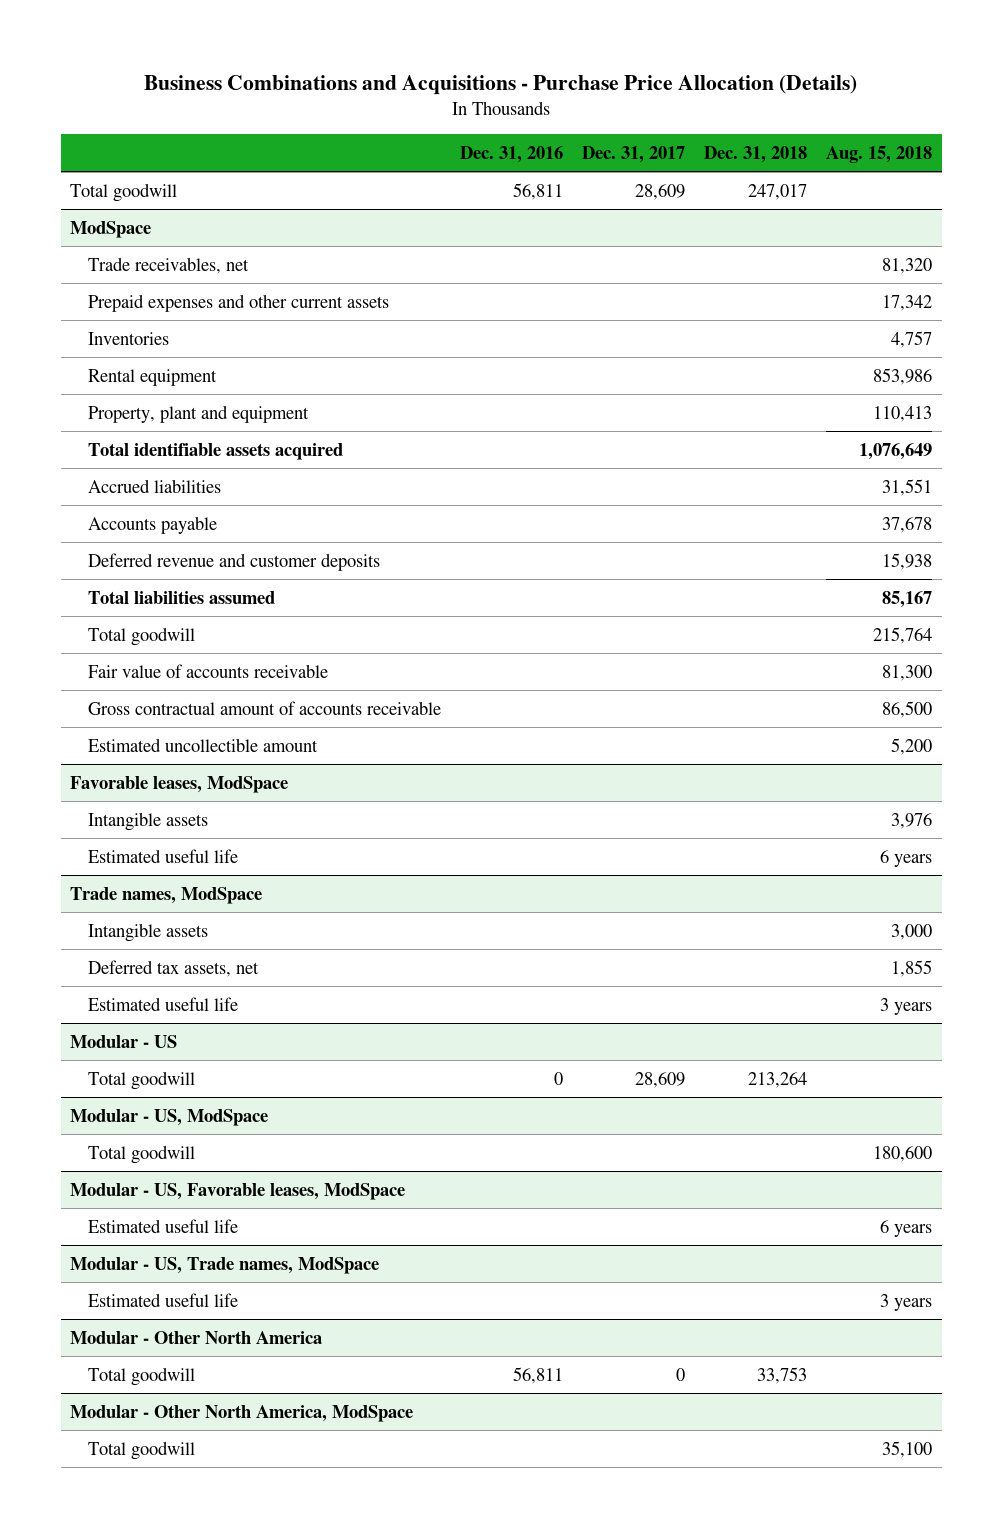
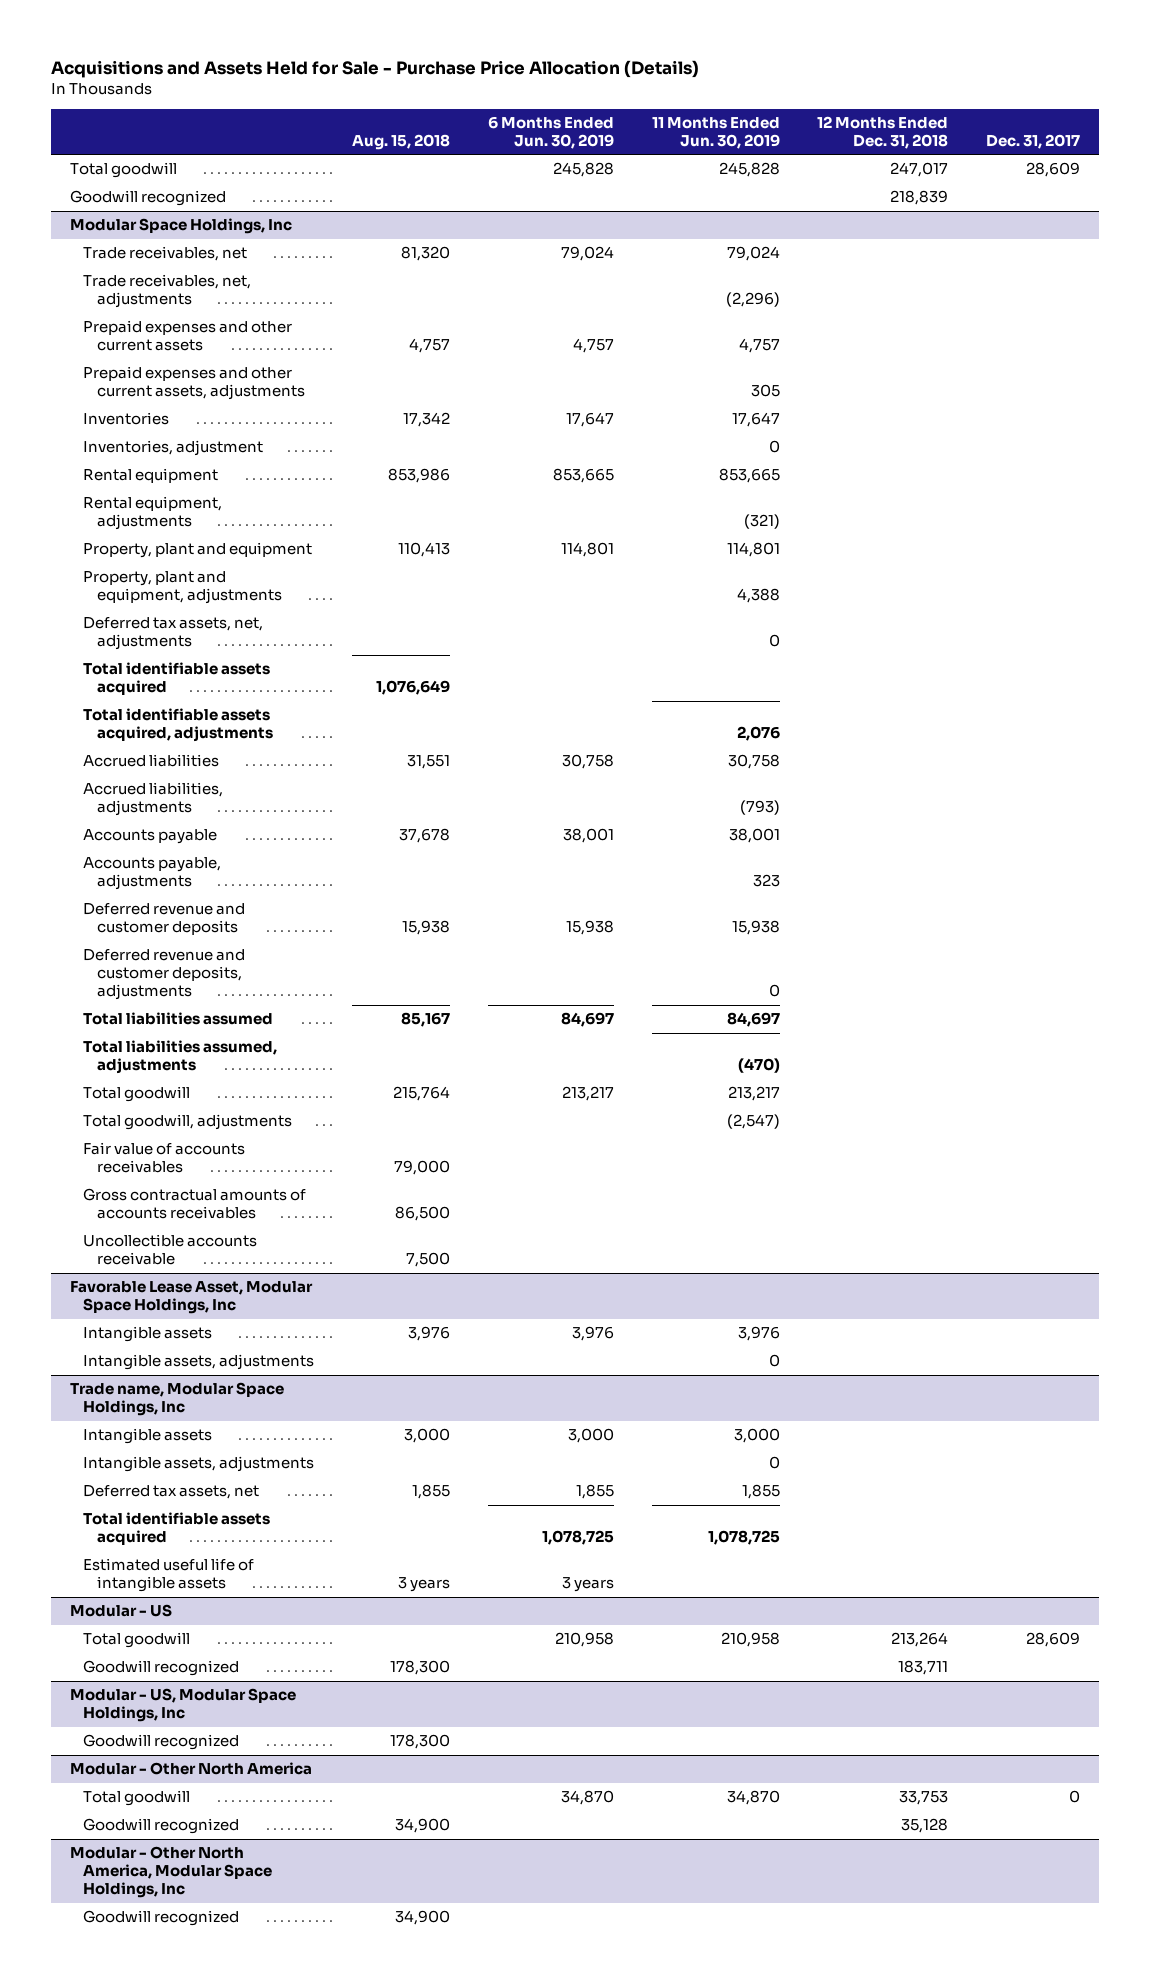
[144,74,858,95] Business Combinations and Acquisitions - Purchase Price Allocation (Details) -> [50,59,699,78] Acquisitions and Assets Held for Sale - Purchase Price Allocation (Details)
[460,145,564,163] Dec. 31, 2016 -> none
[704,145,808,163] Dec. 31, 2018 -> none
none -> [487,116,614,149] 6 Months Ended Jun. 30, 2019
none -> [651,117,780,149] 11 Months Ended Jun. 30, 2019
none -> [817,116,949,149] 12 Months Ended Dec. 31, 2018
none -> [69,190,226,207] Goodwill recognized
[70,220,152,238] ModSpace -> [69,218,292,235] Modular Space Holdings, Inc
none -> [83,274,252,309] Trade receivables, net, adjustments
[882,294,933,311] 17,342 -> [409,338,451,354] 4,757
none -> [83,366,306,401] Prepaid expenses and other current assets, adjustments
[891,330,933,348] 4,757 -> [403,412,451,428] 17,342
none -> [83,440,264,457] Inventories, adjustment
none -> [83,496,223,531] Rental equipment, adjustments
none -> [83,571,283,605] Property, plant and equipment, adjustments
none -> [83,617,264,651] Deferred tax assets, net, adjustments
none -> [83,708,274,743] Total identifiable assets acquired, adjustments
none -> [83,782,224,817] Accrued liabilities, adjustments
none -> [83,857,222,891] Accounts payable, adjustments
none -> [83,949,246,1001] Deferred revenue and customer deposits, adjustments
none -> [83,1040,278,1075] Total liabilities assumed, adjustments
none -> [83,1114,293,1131] Total goodwill, adjustments
[88,663,329,678] Fair value of accounts receivable -> [83,1142,246,1174] Fair value of accounts receivables
[882,664,933,681] 81,300 -> [394,1160,451,1176] 79,000
[88,700,442,715] Gross contractual amount of accounts receivable -> [83,1188,307,1220] Gross contractual amounts of accounts receivables
[88,737,319,752] Estimated uncollectible amount -> [83,1234,258,1266] Uncollectible accounts receivable
[891,737,933,755] 5,200 -> [406,1252,451,1268] 7,500
[70,775,289,793] Favorable leases, ModSpace -> [69,1281,313,1315] Favorable Lease Asset, Modular Space Holdings, Inc
[88,848,239,863] Estimated useful life -> none
none -> [83,1354,315,1371] Intangible assets, adjustments
[70,886,263,904] Trade names, ModSpace -> [69,1382,284,1417] Trade name, Modular Space Holdings, Inc
none -> [83,1456,315,1473] Intangible assets, adjustments
none -> [83,1512,271,1546] Total identifiable assets acquired
[88,996,239,1011] Estimated useful life -> [83,1558,255,1593] Estimated useful life of intangible assets
[70,1108,269,1126] Modular - US, ModSpace -> none
[88,1144,196,1164] Total goodwill -> none
[70,1182,406,1200] Modular - US, Favorable leases, ModSpace -> none
[88,1218,239,1233] Estimated useful life -> none
[70,1256,380,1274] Modular - US, Trade names, ModSpace -> none
[88,1292,239,1307] Estimated useful life -> none
none -> [83,1660,240,1677] Goodwill recognized
none -> [69,1688,296,1723] Modular - US, Modular Space Holdings, Inc
none -> [83,1734,240,1751] Goodwill recognized
[88,1440,196,1460] Total goodwill -> none
none -> [83,1818,240,1835] Goodwill recognized
[70,1404,414,1422] Modular - Other North America, ModSpace -> [69,1846,273,1899] Modular - Other North America, Modular Space Holdings, Inc
none -> [83,1910,240,1927] Goodwill recognized

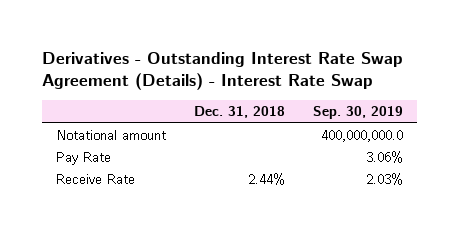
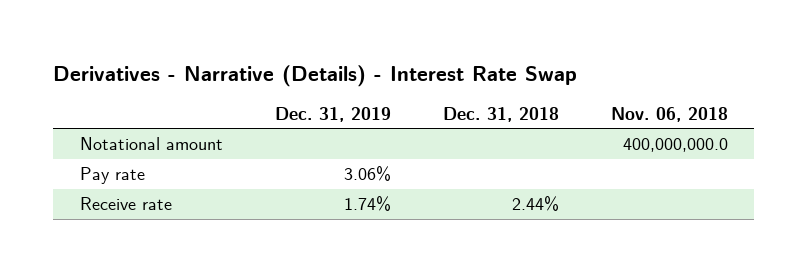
[41,52,403,91] Derivatives - Outstanding Interest Rate Swap Agreement (Details) - Interest Rate Swap -> [53,64,578,87] Derivatives - Narrative (Details) - Interest Rate Swap
[313,106,404,120] Sep. 30, 2019 -> none
none -> [274,106,391,122] Dec. 31, 2019
none -> [610,106,728,122] Nov. 06, 2018
[56,151,112,165] Pay Rate -> [79,166,145,184] Pay rate
[56,173,136,184] Receive Rate -> [79,196,172,210] Receive rate

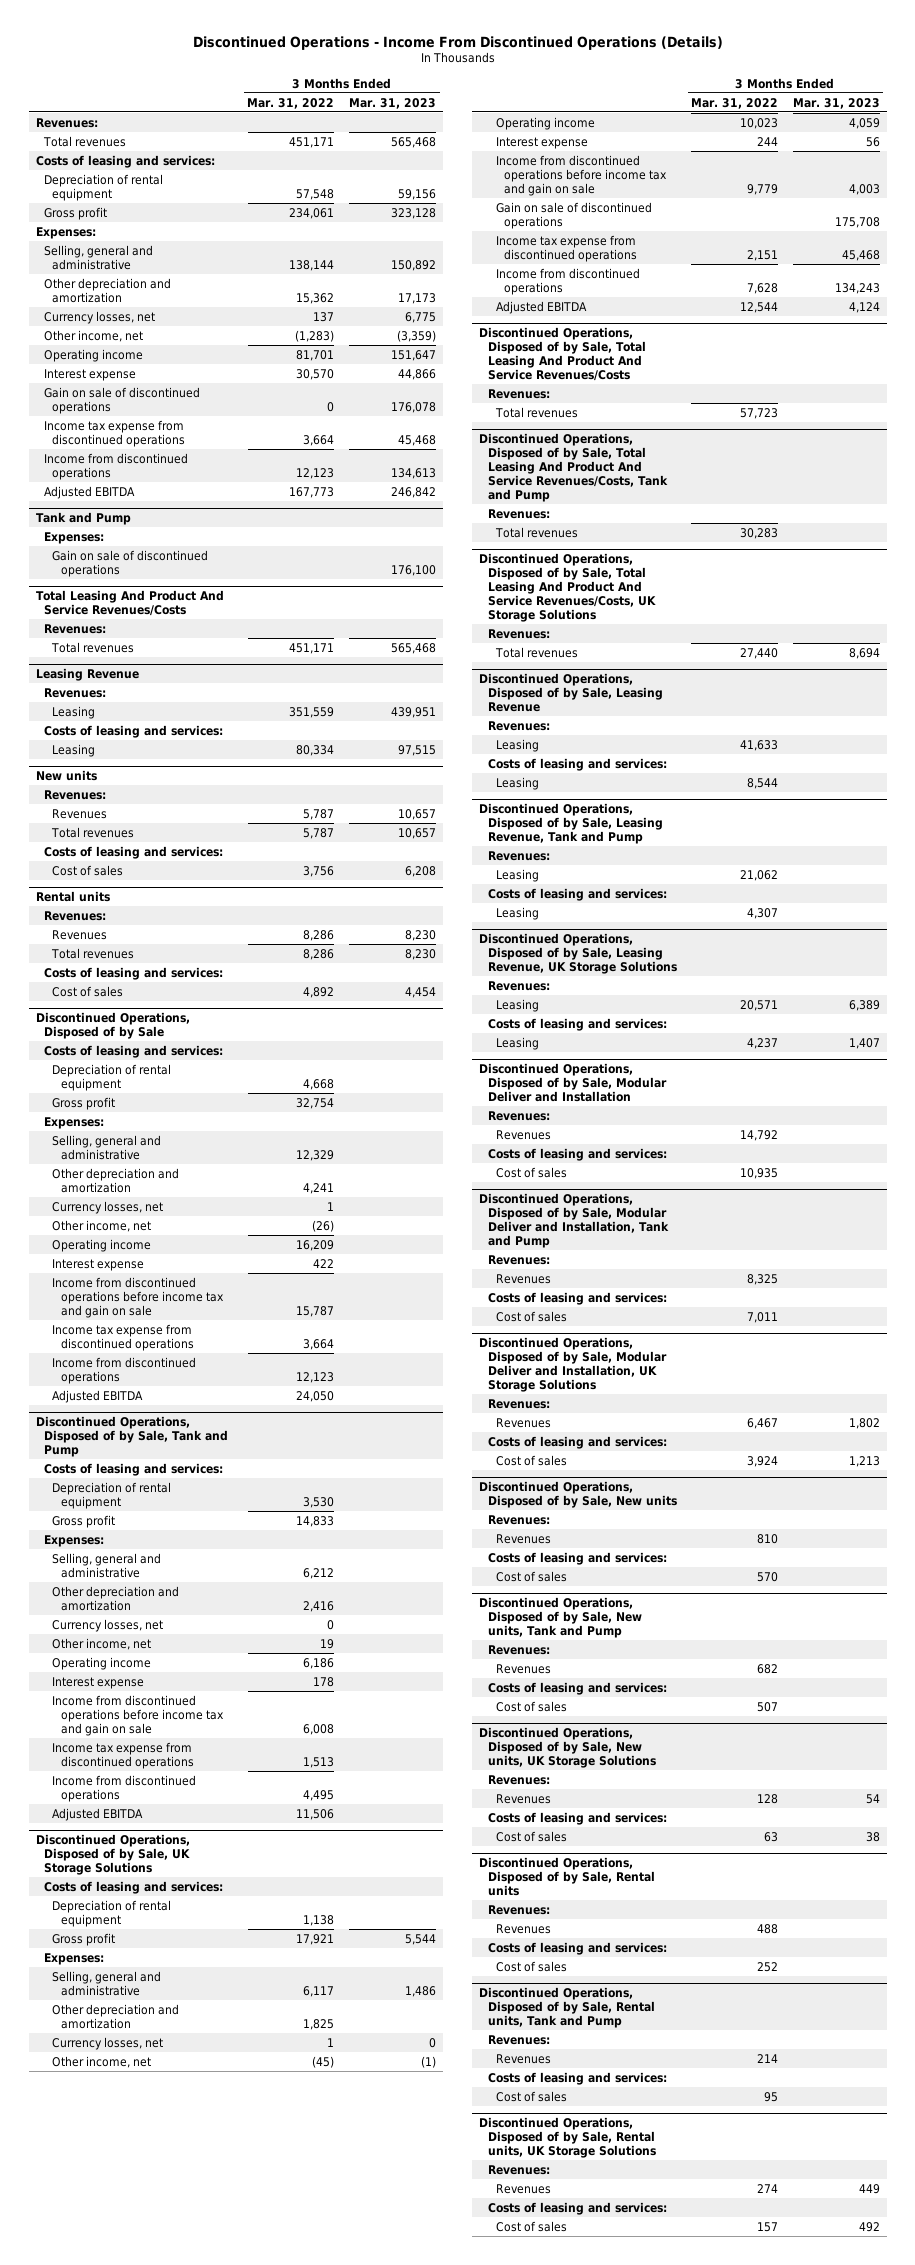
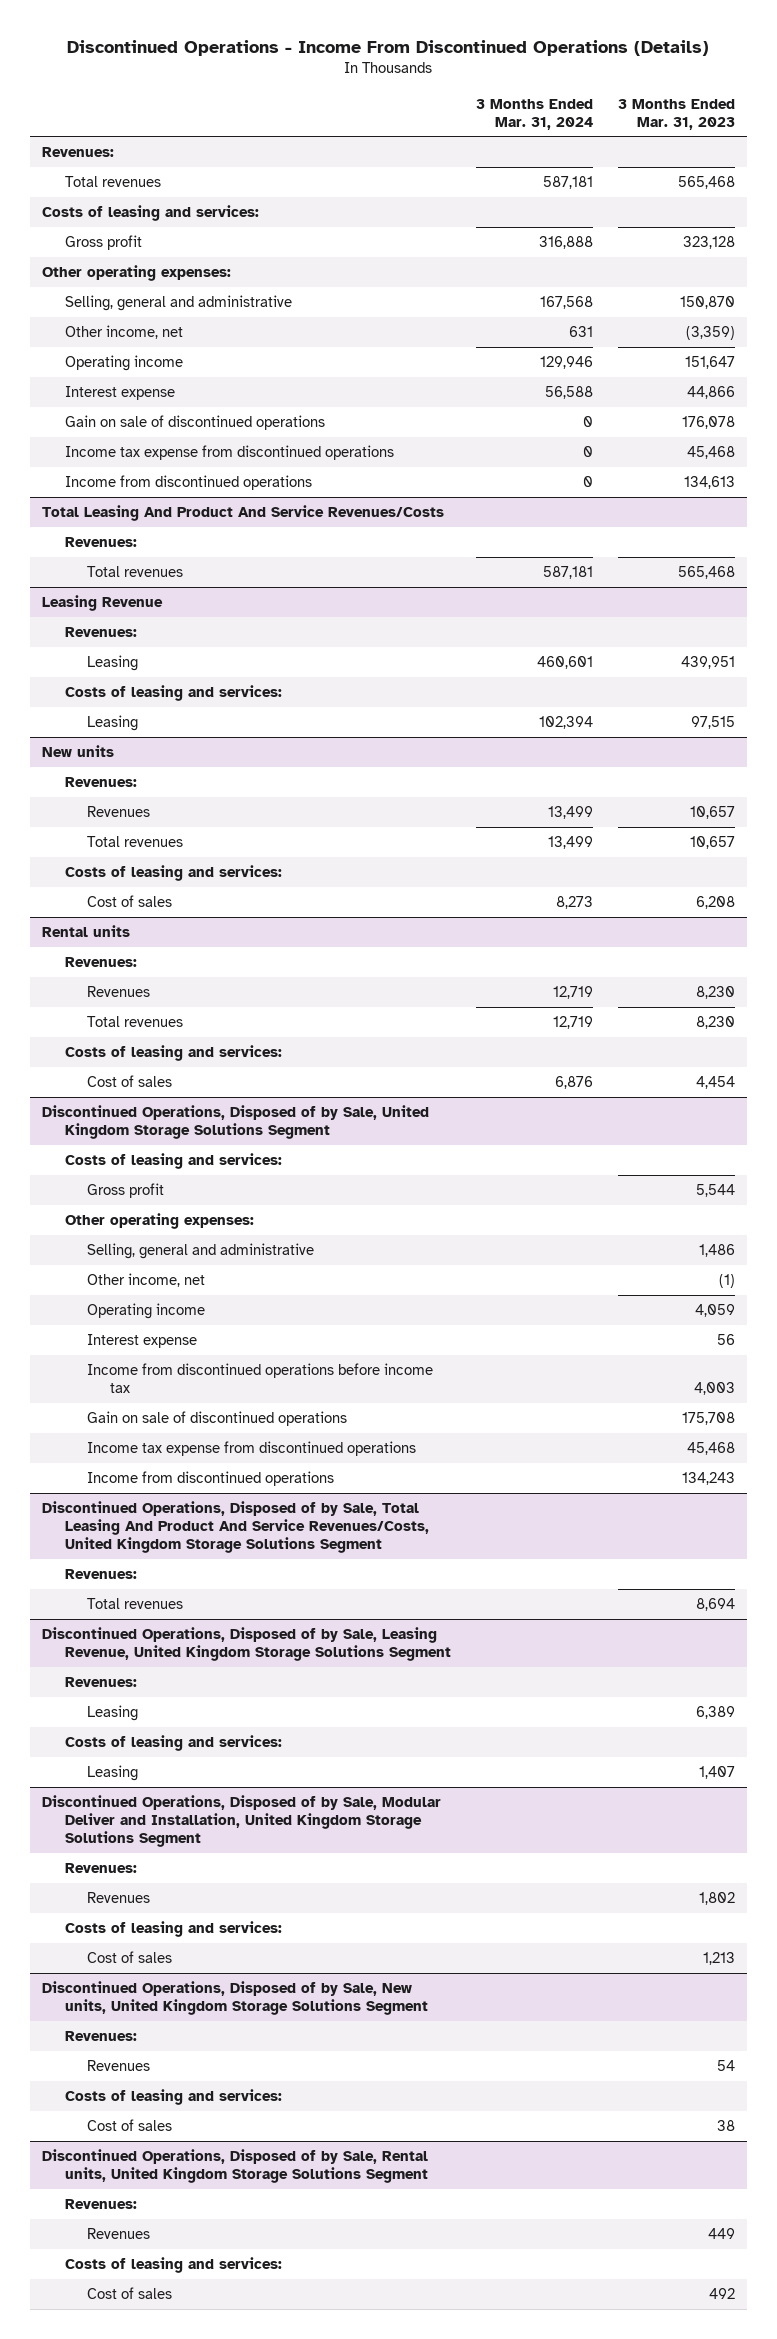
[247,97,335,109] Mar. 31, 2022 -> none
none -> [475,98,593,130] 3 Months Ended Mar. 31, 2024
[44,173,164,201] Depreciation of rental equipment -> none
[44,277,172,303] Other depreciation and amortization -> none
[44,310,156,324] Currency losses, net -> none
[35,226,96,239] Expenses: -> [42,264,232,281] Other operating expenses:
[390,259,436,271] 150,892 -> [679,295,735,309] 150,870
[44,485,136,499] Adjusted EBITDA -> none
[35,511,131,525] Tank and Pump -> none
[44,531,105,544] Expenses: -> none
[52,549,209,577] Gain on sale of discontinued operations -> none
[35,1011,190,1039] Discontinued Operations, Disposed of by Sale -> none
[44,1044,224,1058] Costs of leasing and services: -> none
[52,1063,172,1091] Depreciation of rental equipment -> none
[52,1096,116,1110] Gross profit -> none
[44,1116,105,1129] Expenses: -> none
[52,1134,162,1160] Selling, general and administrative -> none
[52,1167,180,1193] Other depreciation and amortization -> none
[52,1200,164,1214] Currency losses, net -> none
[52,1219,152,1232] Other income, net -> none
[52,1238,152,1252] Operating income -> none
[52,1258,145,1271] Interest expense -> none
[52,1276,224,1318] Income from discontinued operations before income tax and gain on sale -> none
[52,1323,194,1351] Income tax expense from discontinued operations -> none
[52,1356,197,1384] Income from discontinued operations -> none
[52,1389,144,1403] Adjusted EBITDA -> none
[35,1415,229,1457] Discontinued Operations, Disposed of by Sale, Tank and Pump -> none
[44,1462,224,1476] Costs of leasing and services: -> none
[52,1481,172,1509] Depreciation of rental equipment -> none
[52,1514,116,1528] Gross profit -> none
[44,1534,105,1547] Expenses: -> none
[52,1552,162,1578] Selling, general and administrative -> none
[52,1585,180,1611] Other depreciation and amortization -> none
[52,1618,164,1632] Currency losses, net -> none
[52,1637,152,1650] Other income, net -> none
[52,1656,152,1670] Operating income -> none
[52,1676,145,1689] Interest expense -> none
[52,1694,224,1736] Income from discontinued operations before income tax and gain on sale -> none
[52,1741,194,1769] Income tax expense from discontinued operations -> none
[52,1774,197,1802] Income from discontinued operations -> none
[52,1807,144,1821] Adjusted EBITDA -> none
[35,1833,191,1875] Discontinued Operations, Disposed of by Sale, UK Storage Solutions -> [42,1104,430,1140] Discontinued Operations, Disposed of by Sale, United Kingdom Storage Solutions Segment
[52,1899,172,1927] Depreciation of rental equipment -> none
[44,1952,105,1965] Expenses: -> [64,1212,254,1229] Other operating expenses:
[52,2003,180,2029] Other depreciation and amortization -> none
[52,2036,164,2050] Currency losses, net -> none
[495,154,668,196] Income from discontinued operations before income tax and gain on sale -> [87,1362,434,1394] Income from discontinued operations before income tax
[495,300,587,314] Adjusted EBITDA -> none
[479,326,646,381] Discontinued Operations, Disposed of by Sale, Total Leasing And Product And Service Revenues/Costs -> none
[487,388,550,399] Revenues: -> none
[494,406,578,418] Total revenues -> none
[479,432,668,503] Discontinued Operations, Disposed of by Sale, Total Leasing And Product And Service Revenues/Costs, Tank and Pump -> none
[487,508,550,519] Revenues: -> none
[494,526,578,538] Total revenues -> none
[479,552,656,623] Discontinued Operations, Disposed of by Sale, Total Leasing And Product And Service Revenues/Costs, UK Storage Solutions -> [42,1500,429,1554] Discontinued Operations, Disposed of by Sale, Total Leasing And Product And Service Revenues/Costs, United Kingdom Storage Solutions Segment
[479,672,663,712] Discontinued Operations, Disposed of by Sale, Leasing Revenue -> none
[487,720,550,731] Revenues: -> none
[495,738,539,752] Leasing -> none
[487,757,667,771] Costs of leasing and services: -> none
[495,776,539,790] Leasing -> none
[479,802,663,844] Discontinued Operations, Disposed of by Sale, Leasing Revenue, Tank and Pump -> none
[487,850,550,861] Revenues: -> none
[495,868,539,882] Leasing -> none
[487,887,667,901] Costs of leasing and services: -> none
[495,906,539,920] Leasing -> none
[479,932,677,974] Discontinued Operations, Disposed of by Sale, Leasing Revenue, UK Storage Solutions -> [42,1626,451,1662] Discontinued Operations, Disposed of by Sale, Leasing Revenue, United Kingdom Storage Solutions Segment
[479,1062,667,1102] Discontinued Operations, Disposed of by Sale, Modular Deliver and Installation -> none
[487,1110,550,1121] Revenues: -> none
[495,1129,551,1140] Revenues -> none
[487,1147,667,1161] Costs of leasing and services: -> none
[495,1166,567,1178] Cost of sales -> none
[479,1192,669,1248] Discontinued Operations, Disposed of by Sale, Modular Deliver and Installation, Tank and Pump -> none
[487,1254,550,1265] Revenues: -> none
[495,1273,551,1284] Revenues -> none
[487,1291,667,1305] Costs of leasing and services: -> none
[495,1310,567,1322] Cost of sales -> none
[479,1336,667,1392] Discontinued Operations, Disposed of by Sale, Modular Deliver and Installation, UK Storage Solutions -> [42,1794,442,1848] Discontinued Operations, Disposed of by Sale, Modular Deliver and Installation, United Kingdom Storage Solutions Segment
[479,1480,677,1508] Discontinued Operations, Disposed of by Sale, New units -> none
[487,1514,550,1525] Revenues: -> none
[495,1533,551,1544] Revenues -> none
[487,1551,667,1565] Costs of leasing and services: -> none
[495,1570,567,1582] Cost of sales -> none
[479,1596,642,1638] Discontinued Operations, Disposed of by Sale, New units, Tank and Pump -> none
[487,1644,550,1655] Revenues: -> none
[495,1663,551,1674] Revenues -> none
[487,1681,667,1695] Costs of leasing and services: -> none
[495,1700,567,1712] Cost of sales -> none
[479,1726,656,1768] Discontinued Operations, Disposed of by Sale, New units, UK Storage Solutions -> [42,1980,428,2016] Discontinued Operations, Disposed of by Sale, New units, United Kingdom Storage Solutions Segment
[479,1856,655,1896] Discontinued Operations, Disposed of by Sale, Rental units -> none
[487,1904,550,1915] Revenues: -> none
[495,1923,551,1934] Revenues -> none
[487,1941,667,1955] Costs of leasing and services: -> none
[495,1960,567,1972] Cost of sales -> none
[479,1986,655,2028] Discontinued Operations, Disposed of by Sale, Rental units, Tank and Pump -> none
[487,2034,550,2045] Revenues: -> none
[495,2053,551,2064] Revenues -> none
[487,2071,667,2085] Costs of leasing and services: -> none
[495,2090,567,2102] Cost of sales -> none
[479,2116,656,2158] Discontinued Operations, Disposed of by Sale, Rental units, UK Storage Solutions -> [42,2148,429,2184] Discontinued Operations, Disposed of by Sale, Rental units, United Kingdom Storage Solutions Segment

